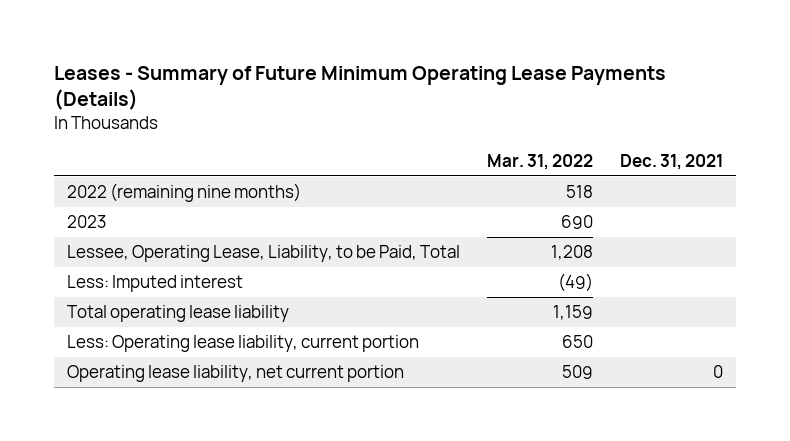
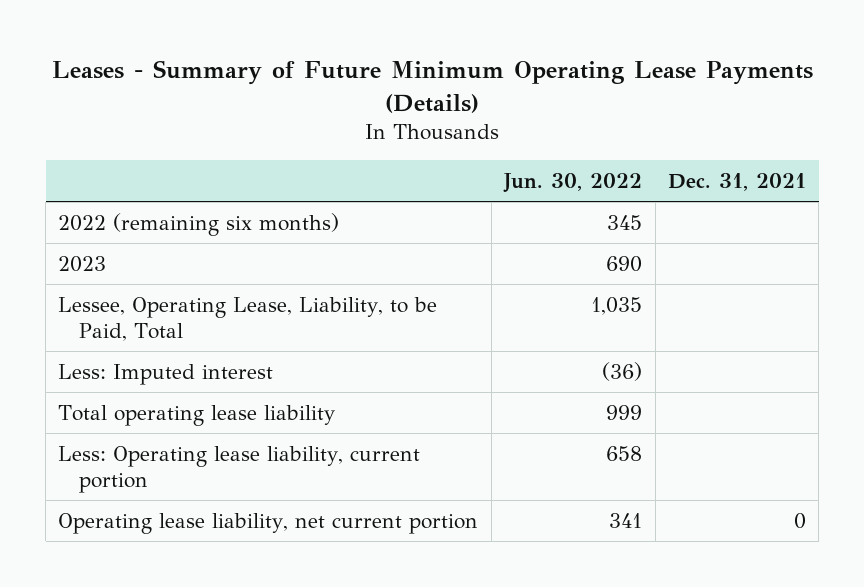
[486,153,593,170] Mar. 31, 2022 -> none
none -> [503,172,643,193] Jun. 30, 2022
[67,183,302,203] 2022 (remaining nine months) -> [58,212,340,236] 2022 (remaining six months)

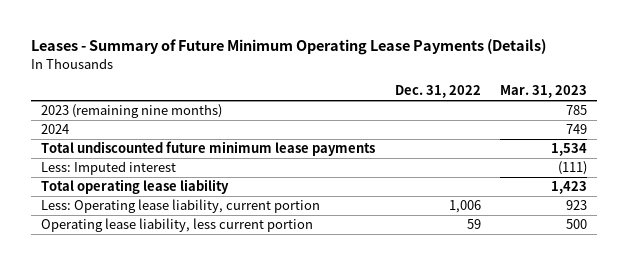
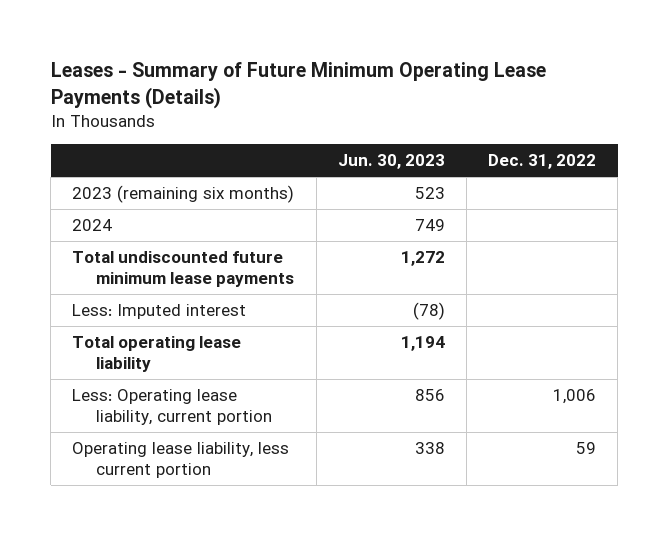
[500,85,588,99] Mar. 31, 2023 -> none
none -> [337,154,445,170] Jun. 30, 2023
[41,103,223,118] 2023 (remaining nine months) -> [72,184,295,203] 2023 (remaining six months)

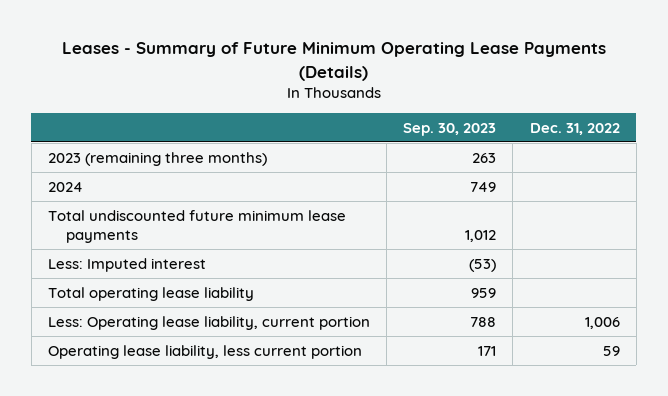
[337,154,445,170] Jun. 30, 2023 -> none
none -> [403,122,497,136] Sep. 30, 2023
[72,184,295,203] 2023 (remaining six months) -> [47,151,267,166] 2023 (remaining three months)

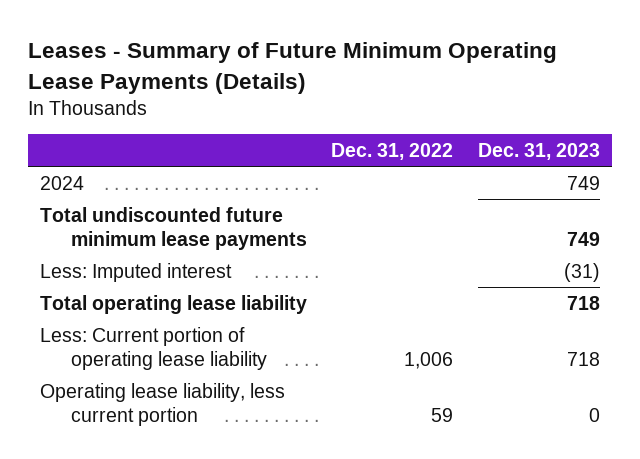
[403,122,497,136] Sep. 30, 2023 -> none
none -> [477,143,600,161] Dec. 31, 2023
[47,151,267,166] 2023 (remaining three months) -> none
[47,315,370,330] Less: Operating lease liability, current portion -> [40,326,267,370] Less: Current portion of operating lease liability

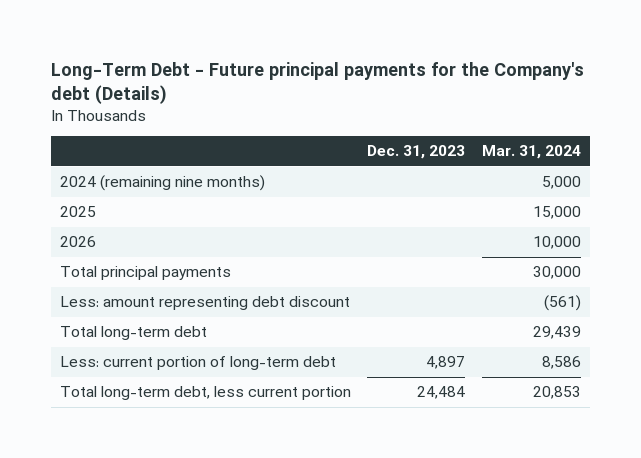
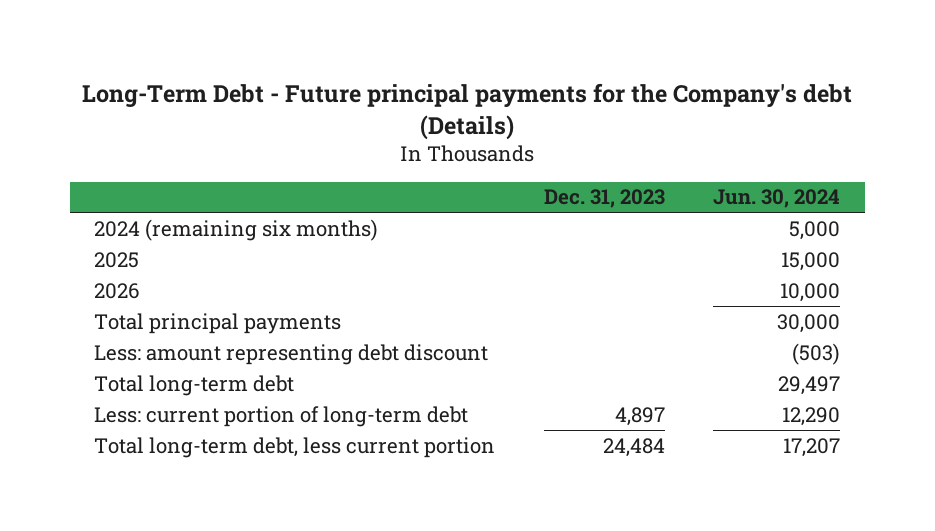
[482,145,582,160] Mar. 31, 2024 -> none
none -> [713,189,841,209] Jun. 30, 2024
[59,175,265,192] 2024 (remaining nine months) -> [94,218,379,241] 2024 (remaining six months)

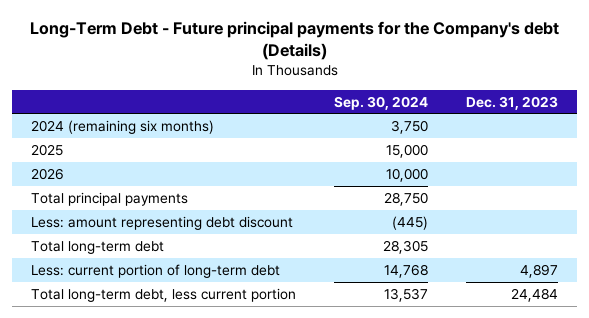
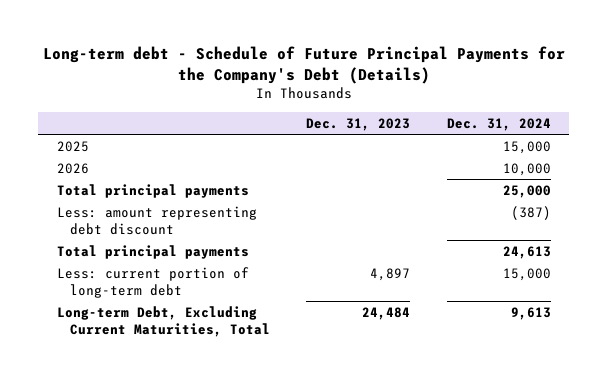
[29,21,559,61] Long-Term Debt - Future principal payments for the Company's debt (Details) -> [42,46,565,85] Long-term debt - Schedule of Future Principal Payments for the Company's Debt (Details)
[334,95,429,110] Sep. 30, 2024 -> none
none -> [446,117,551,131] Dec. 31, 2024
[31,119,215,134] 2024 (remaining six months) -> none
[31,240,165,254] Total long-term debt -> [56,244,249,259] Total principal payments
[31,287,297,302] Total long-term debt, less current portion -> [56,305,270,337] Long-term Debt, Excluding Current Maturities, Total

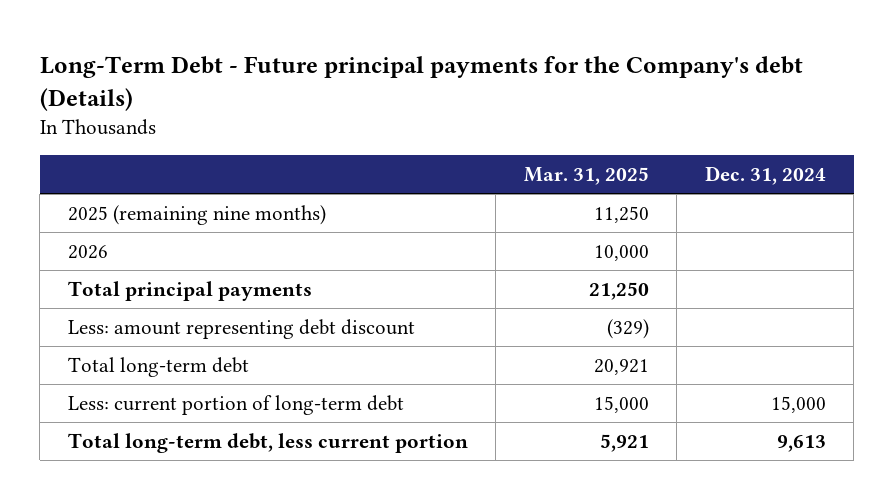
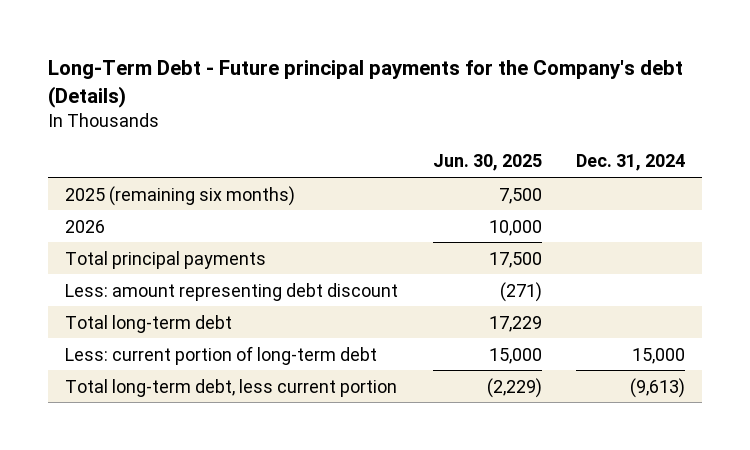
[523,167,649,186] Mar. 31, 2025 -> none
none -> [432,154,542,172] Jun. 30, 2025
[67,204,326,225] 2025 (remaining nine months) -> [65,185,296,206] 2025 (remaining six months)
[776,434,826,452] 9,613 -> [630,377,686,398] (9,613)

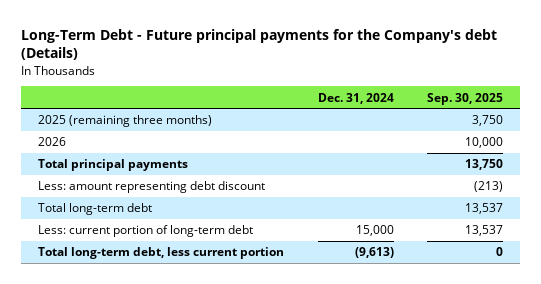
[432,154,542,172] Jun. 30, 2025 -> none
none -> [427,92,504,105] Sep. 30, 2025
[65,185,296,206] 2025 (remaining six months) -> [38,115,213,128] 2025 (remaining three months)

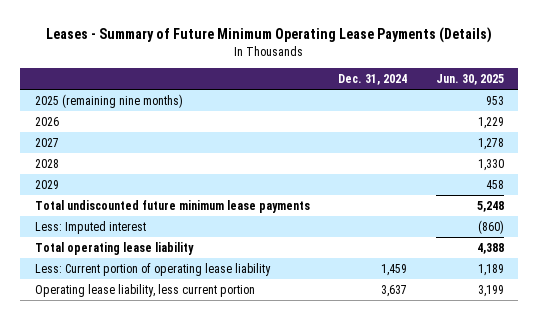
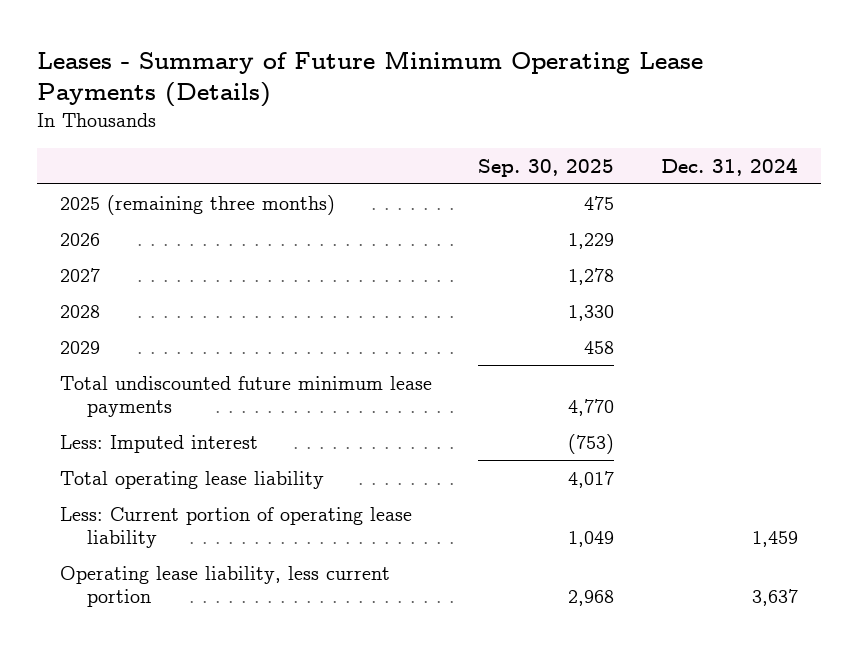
[436,74,505,86] Jun. 30, 2025 -> none
none -> [478,158,615,177] Sep. 30, 2025
[34,94,183,109] 2025 (remaining nine months) -> [60,195,336,216] 2025 (remaining three months)

